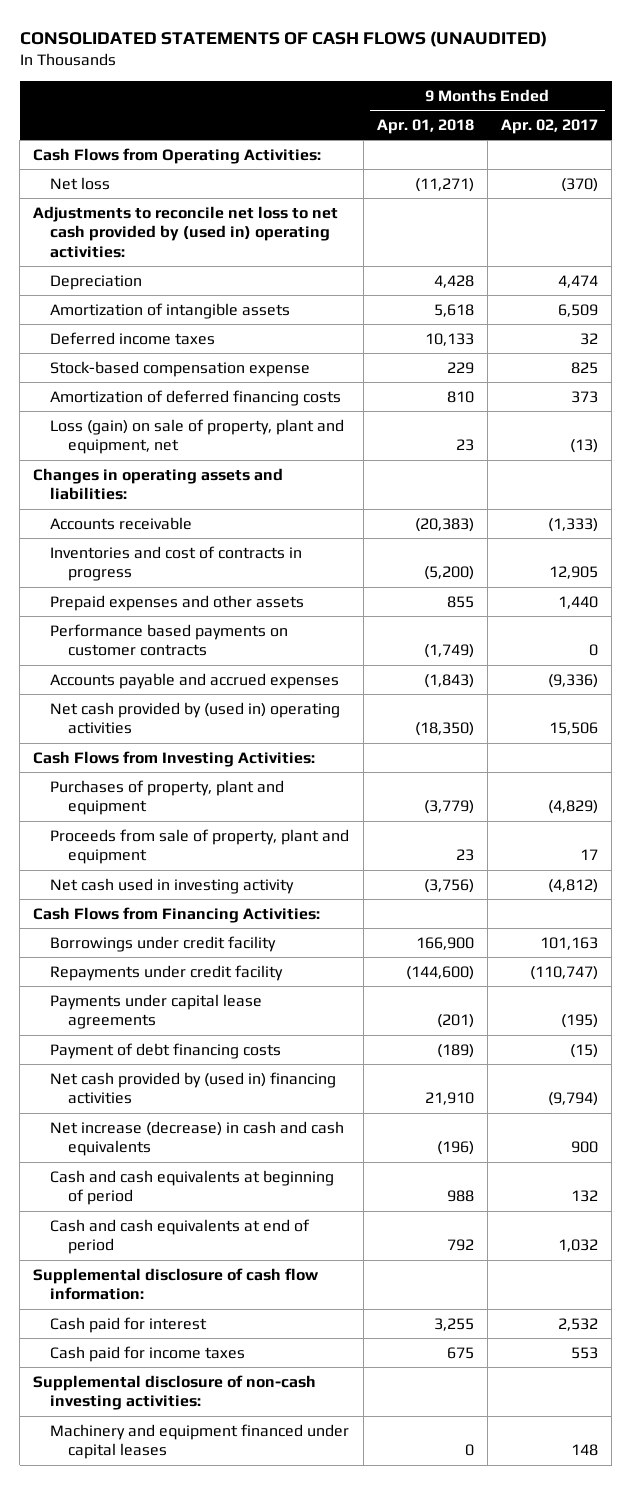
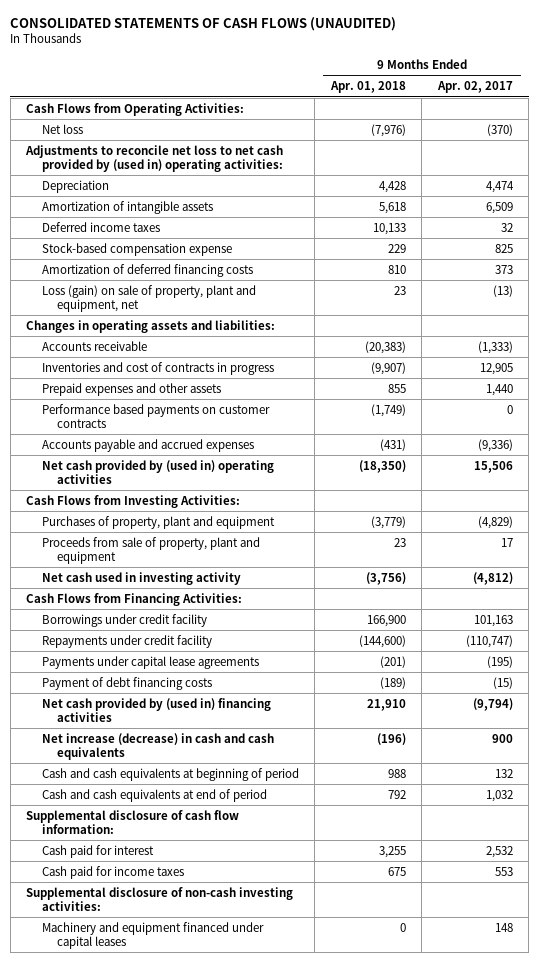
[414,177,474,192] (11,271) -> [370,123,406,137] (7,976)
[423,566,474,581] (5,200) -> [370,361,406,375] (9,907)
[423,673,474,688] (1,843) -> [379,438,406,451] (431)

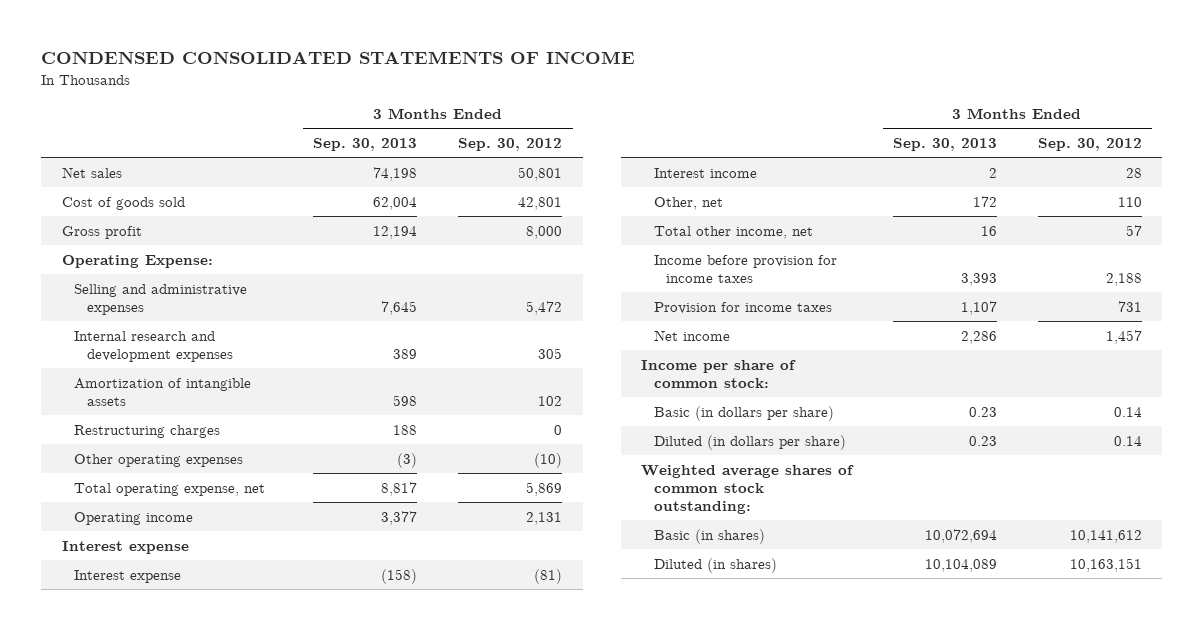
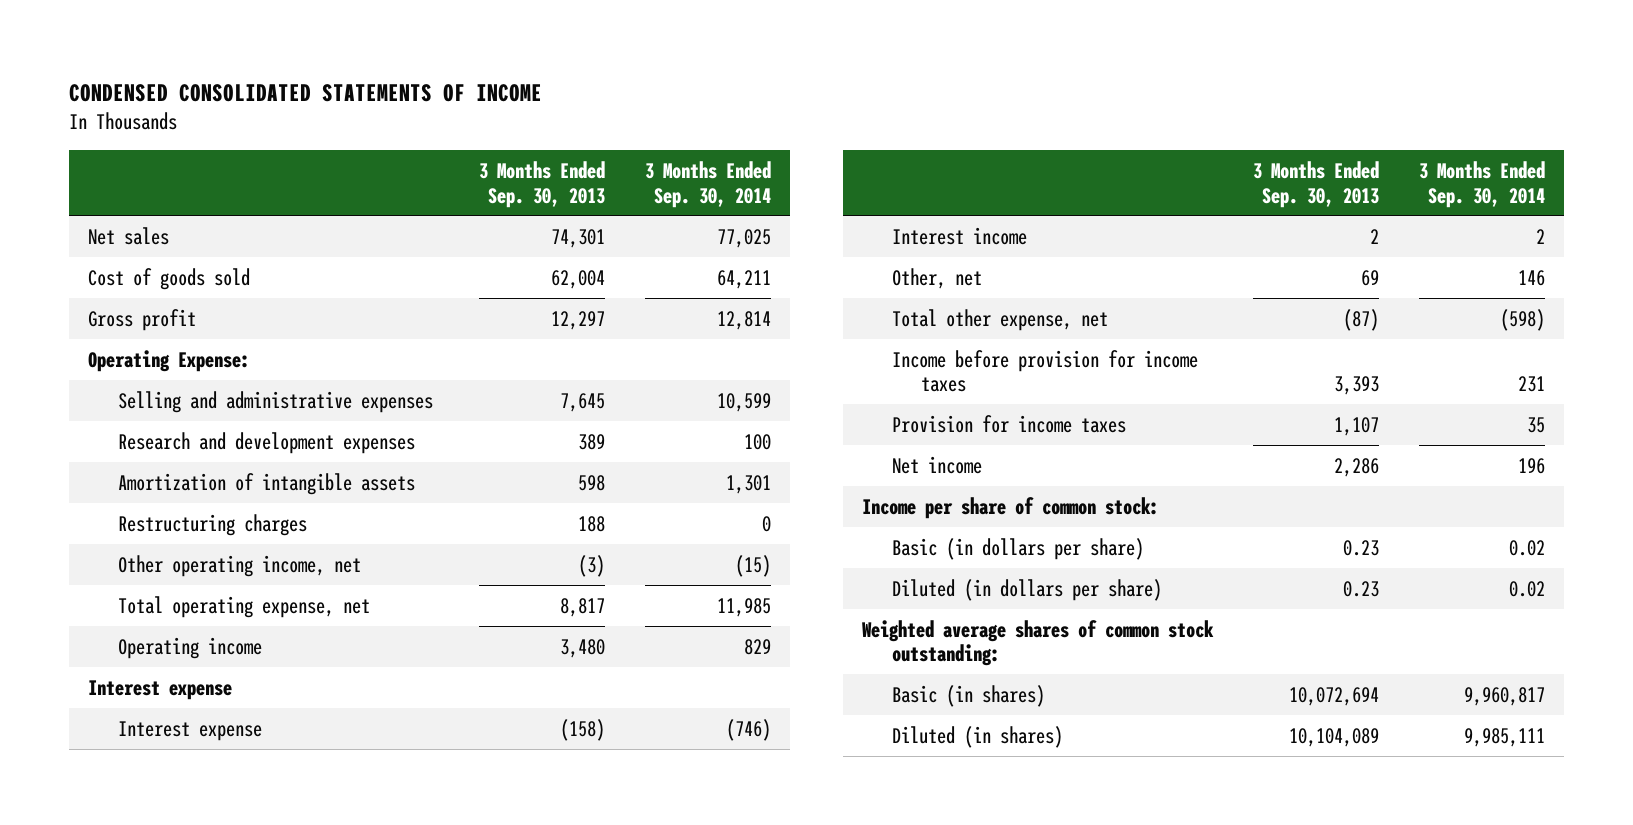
[458,138,563,152] Sep. 30, 2012 -> none
none -> [644,160,771,208] 3 Months Ended Sep. 30, 2014
[373,166,418,181] 74,198 -> [550,228,605,248] 74,301
[373,225,418,239] 12,194 -> [550,310,605,330] 12,297
[74,330,233,362] Internal research and development expenses -> [117,431,415,454] Research and development expenses
[74,453,244,467] Other operating expenses -> [117,554,361,577] Other operating income, net
[381,510,418,525] 3,377 -> [559,638,605,658] 3,480
[972,195,997,207] 172 -> [1361,269,1380,286] 69
[653,225,813,239] Total other income, net -> [891,308,1108,331] Total other expense, net
[980,225,997,236] 16 -> [1343,308,1380,331] (87)

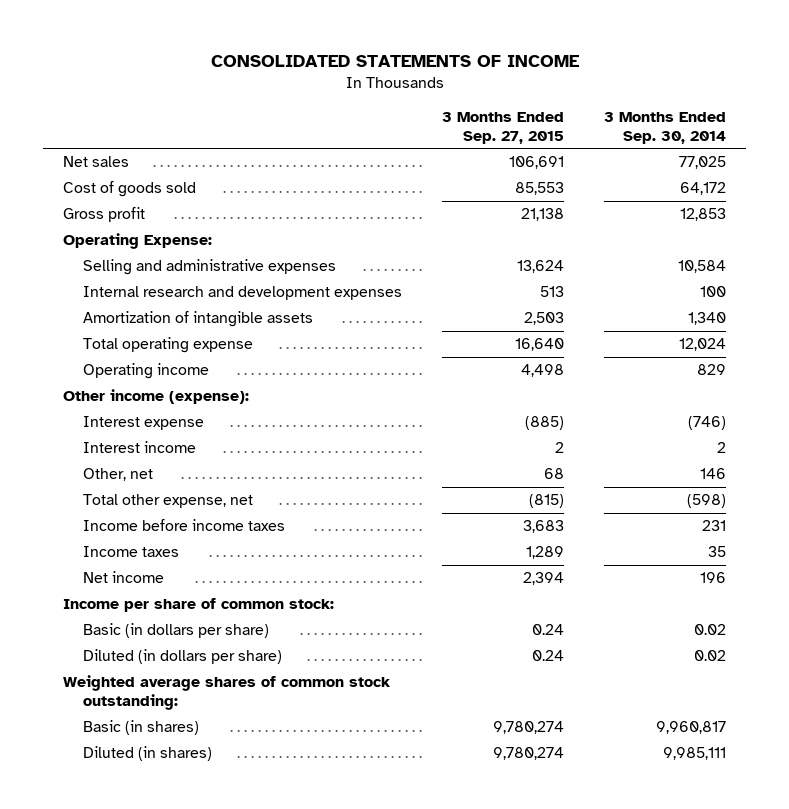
[68,84,542,103] CONDENSED CONSOLIDATED STATEMENTS OF INCOME -> [210,55,580,68] CONSOLIDATED STATEMENTS OF INCOME
[478,160,605,208] 3 Months Ended Sep. 30, 2013 -> none
none -> [442,111,565,144] 3 Months Ended Sep. 27, 2015
[716,269,771,289] 64,211 -> [680,182,727,196] 64,172
[716,310,771,330] 12,814 -> [680,208,727,222] 12,853
[117,513,307,536] Restructuring charges -> none
[117,554,361,577] Other operating income, net -> none
[716,392,771,412] 10,599 -> [678,260,727,274] 10,584
[117,431,415,454] Research and development expenses -> [83,286,403,301] Internal research and development expenses
[725,474,771,494] 1,301 -> [688,312,727,326] 1,340
[117,595,370,618] Total operating expense, net -> [83,337,254,354] Total operating expense
[716,597,771,617] 11,985 -> [679,338,727,352] 12,024
[88,679,233,700] Interest expense -> [63,389,250,405] Other income (expense):
[891,349,1198,393] Income before provision for income taxes -> [83,519,286,532] Income before income taxes
[891,414,1126,433] Provision for income taxes -> [83,546,180,558] Income taxes

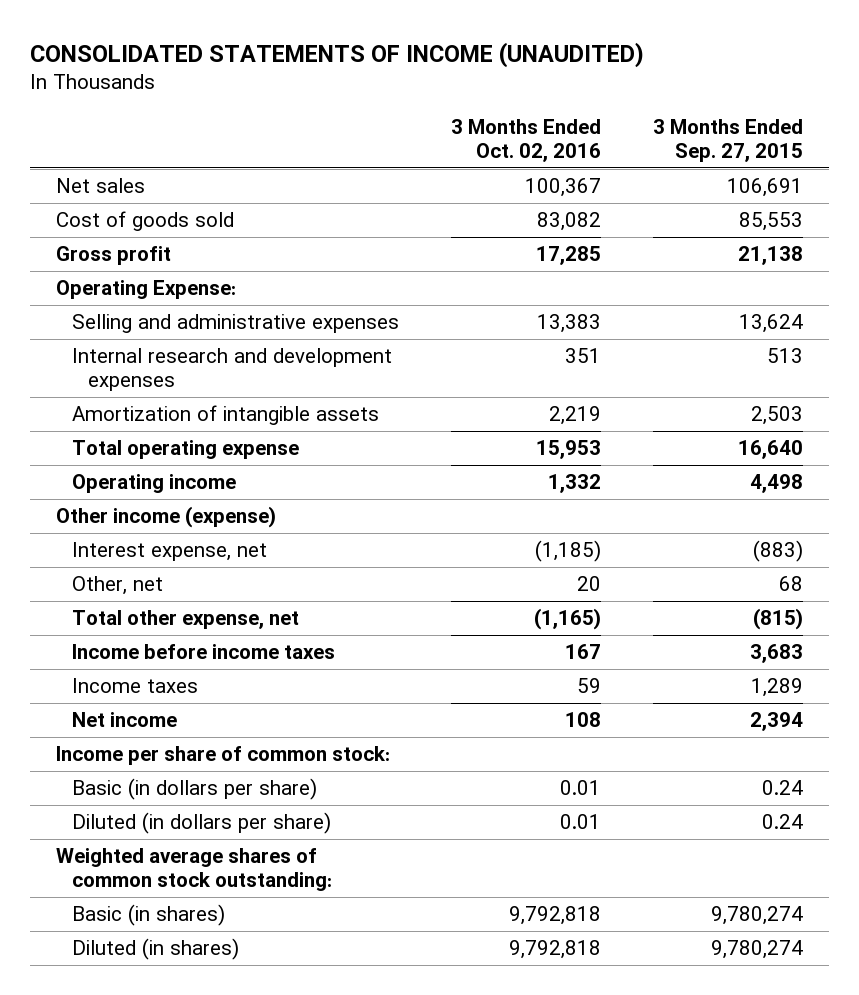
[210,55,580,68] CONSOLIDATED STATEMENTS OF INCOME -> [30,41,645,68] CONSOLIDATED STATEMENTS OF INCOME (UNAUDITED)
[604,111,727,144] 3 Months Ended Sep. 30, 2014 -> none
none -> [451,118,602,163] 3 Months Ended Oct. 02, 2016
[83,441,197,454] Interest income -> none
[63,389,250,405] Other income (expense): -> [56,506,277,529] Other income (expense)
[83,416,205,431] Interest expense -> [72,542,268,562] Interest expense, net
[525,416,565,431] (885) -> [753,540,804,563] (883)

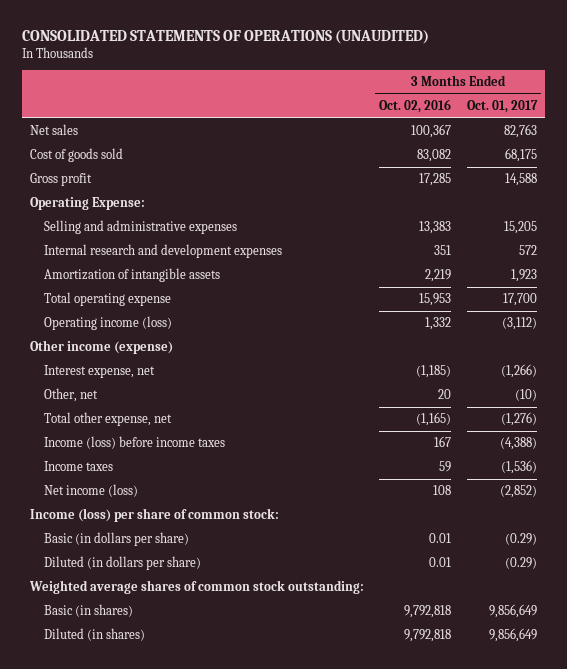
[30,41,645,68] CONSOLIDATED STATEMENTS OF INCOME (UNAUDITED) -> [21,29,429,44] CONSOLIDATED STATEMENTS OF OPERATIONS (UNAUDITED)
[653,118,804,163] 3 Months Ended Sep. 27, 2015 -> none
none -> [467,100,539,114] Oct. 01, 2017
[72,474,237,494] Operating income -> [43,316,172,331] Operating income (loss)
[72,644,336,660] Income before income taxes -> [43,436,225,450] Income (loss) before income taxes
[72,712,178,728] Net income -> [43,484,138,498] Net income (loss)
[56,746,391,766] Income per share of common stock: -> [29,508,279,523] Income (loss) per share of common stock:

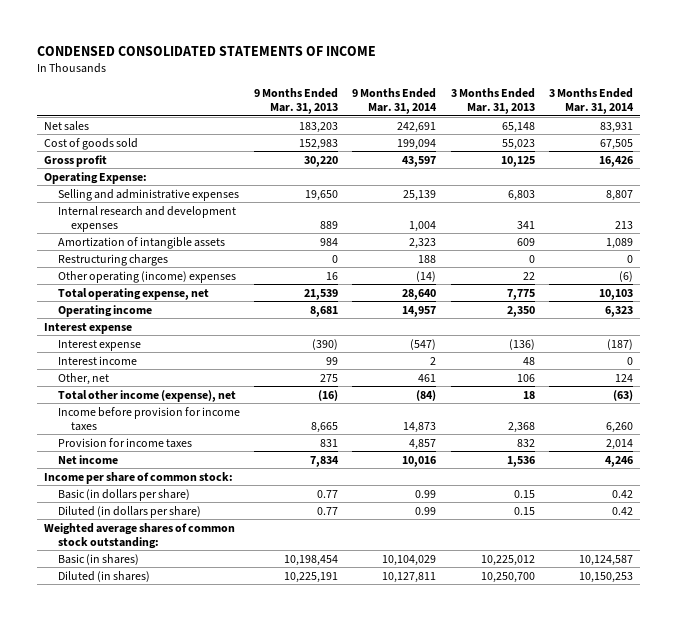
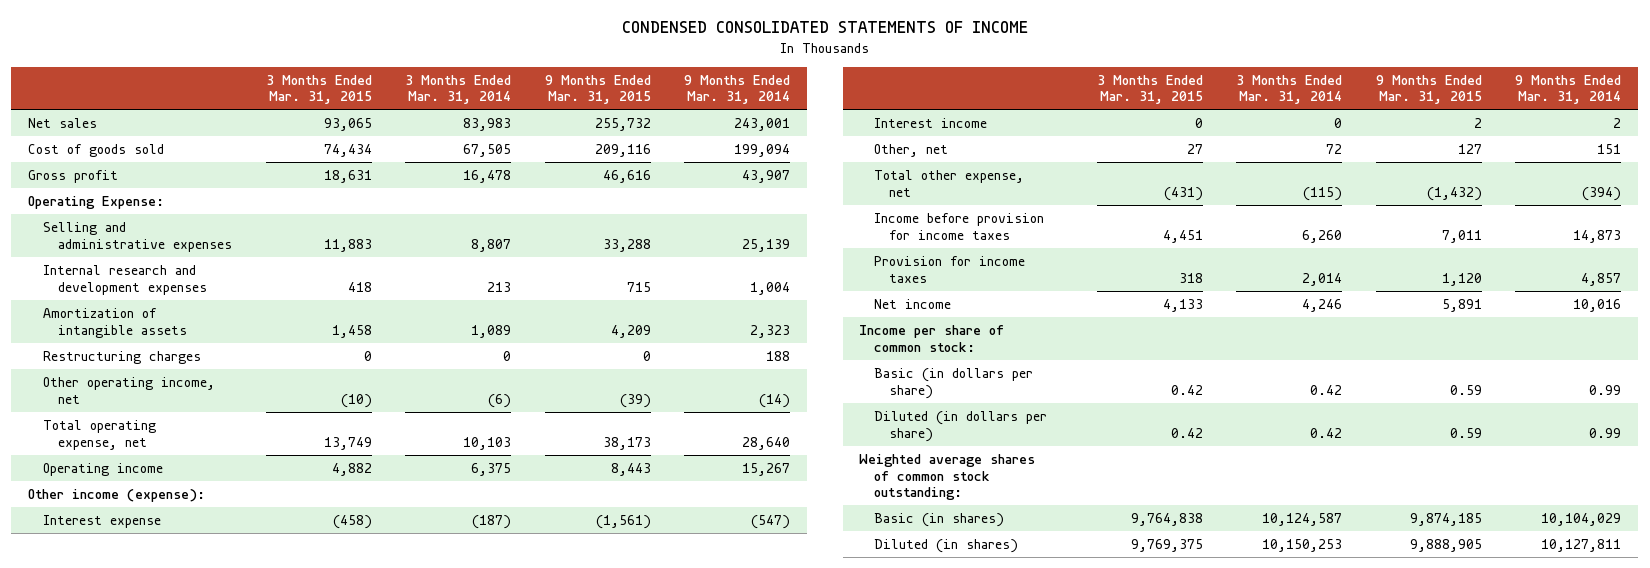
[254,87,339,114] 9 Months Ended Mar. 31, 2013 -> none
[450,87,535,114] 3 Months Ended Mar. 31, 2013 -> none
none -> [265,74,372,105] 3 Months Ended Mar. 31, 2015
none -> [544,74,651,105] 9 Months Ended Mar. 31, 2015
[397,121,437,133] 242,691 -> [734,117,791,131] 243,001
[600,121,634,133] 83,931 -> [463,117,512,131] 83,983
[402,155,437,167] 43,597 -> [742,169,791,183] 43,907
[599,155,634,167] 16,426 -> [463,169,512,183] 16,478
[57,270,236,283] Other operating (income) expenses -> [43,376,216,404] Other operating income, net
[402,305,437,317] 14,957 -> [742,462,791,476] 15,267
[605,305,634,317] 6,323 -> [471,462,512,476] 6,375
[44,322,133,334] Interest expense -> [28,488,206,502] Other income (expense):
[418,373,437,382] 461 -> [1597,143,1622,154] 151
[615,373,634,382] 124 -> [1326,143,1343,154] 72
[57,389,236,402] Total other income (expense), net -> [874,169,1025,197] Total other expense, net
[416,389,437,401] (84) -> [1582,186,1622,201] (394)
[613,389,634,401] (63) -> [1303,186,1343,201] (115)

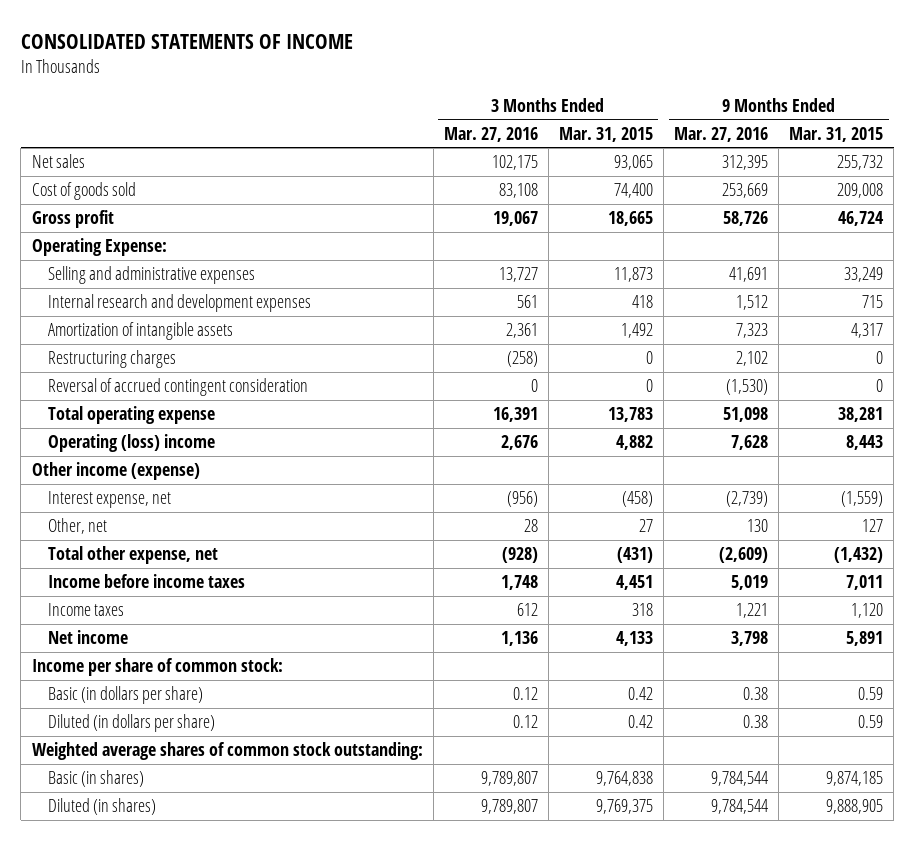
[621,21,1028,34] CONDENSED CONSOLIDATED STATEMENTS OF INCOME -> [20,34,353,50] CONSOLIDATED STATEMENTS OF INCOME
[405,74,512,105] 3 Months Ended Mar. 31, 2014 -> none
[684,74,791,105] 9 Months Ended Mar. 31, 2014 -> none
none -> [443,126,538,142] Mar. 27, 2016
none -> [674,126,769,142] Mar. 27, 2016
[323,143,372,157] 74,434 -> [613,183,653,199] 74,400
[594,143,651,157] 209,116 -> [837,183,884,199] 209,008
[323,169,372,183] 18,631 -> [607,211,653,227] 18,665
[602,169,651,183] 46,616 -> [838,211,885,227] 46,724
[323,238,372,252] 11,883 -> [613,267,653,283] 11,873
[602,238,651,252] 33,288 -> [844,267,884,283] 33,249
[331,324,372,338] 1,458 -> [620,323,653,339] 1,492
[610,324,651,338] 4,209 -> [851,323,884,339] 4,317
[43,376,216,404] Other operating income, net -> none
[874,117,988,128] Interest income -> none
none -> [48,378,309,397] Reversal of accrued contingent consideration
[43,419,157,450] Total operating expense, net -> [48,406,216,425] Total operating expense
[323,436,372,450] 13,749 -> [607,407,653,423] 13,783
[602,436,651,450] 38,173 -> [838,407,884,423] 38,281
[43,462,164,476] Operating income -> [48,434,216,453] Operating (loss) income
[28,488,206,502] Other income (expense): -> [31,462,200,481] Other income (expense)
[43,514,162,528] Interest expense -> [48,491,172,509] Interest expense, net
[595,514,651,529] (1,561) -> [841,491,884,508] (1,559)
[874,212,1045,240] Income before provision for income taxes -> [48,574,246,589] Income before income taxes
[874,255,1026,283] Provision for income taxes -> [48,603,125,617] Income taxes

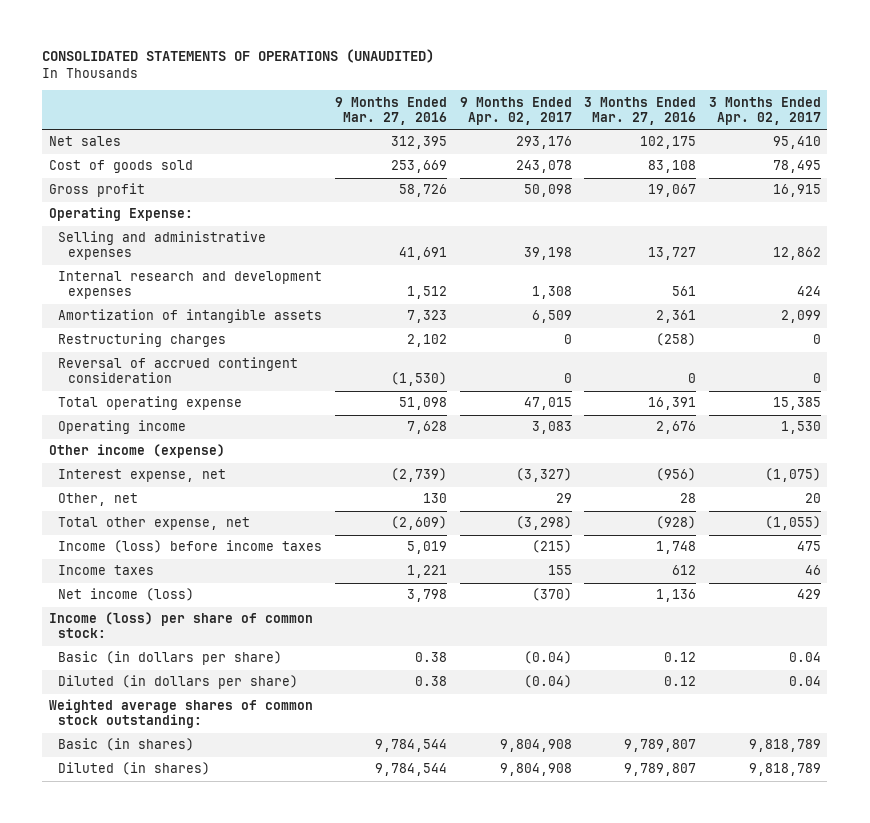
[20,34,353,50] CONSOLIDATED STATEMENTS OF INCOME -> [42,49,435,64] CONSOLIDATED STATEMENTS OF OPERATIONS (UNAUDITED)
[558,126,653,142] Mar. 31, 2015 -> none
[789,126,884,142] Mar. 31, 2015 -> none
none -> [459,96,572,125] 9 Months Ended Apr. 02, 2017
none -> [709,96,822,125] 3 Months Ended Apr. 02, 2017
[48,434,216,453] Operating (loss) income -> [58,420,187,435] Operating income
[48,574,246,589] Income before income taxes -> [58,540,323,554] Income (loss) before income taxes
[48,630,129,645] Net income -> [58,588,195,602] Net income (loss)
[31,658,283,677] Income per share of common stock: -> [48,612,313,639] Income (loss) per share of common stock:

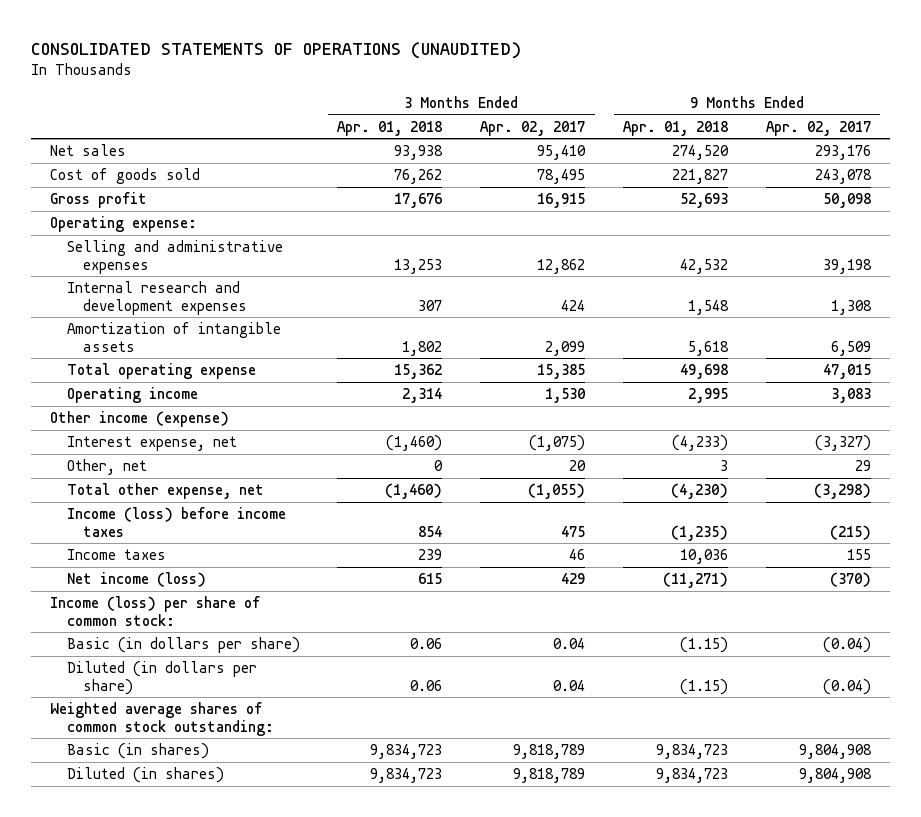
[335,96,448,125] 9 Months Ended Mar. 27, 2016 -> none
[584,96,697,125] 3 Months Ended Mar. 27, 2016 -> none
none -> [337,120,443,136] Apr. 01, 2018
none -> [623,120,729,136] Apr. 01, 2018
[48,207,193,222] Operating Expense: -> [50,216,198,233] Operating expense:
[58,333,227,348] Restructuring charges -> none
[58,357,299,384] Reversal of accrued contingent consideration -> none

